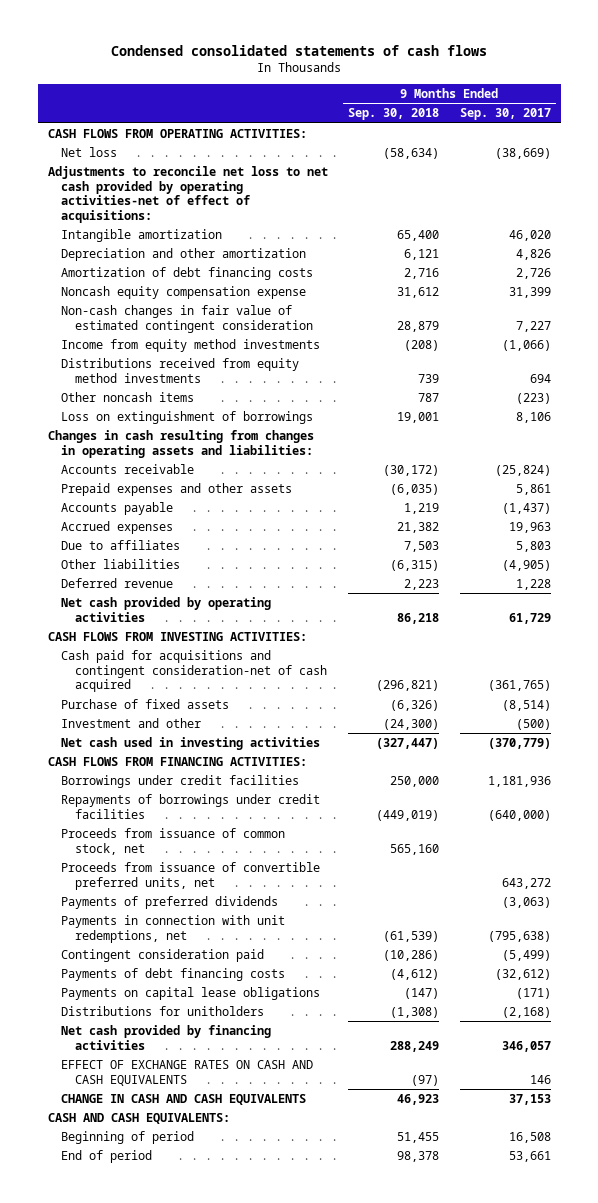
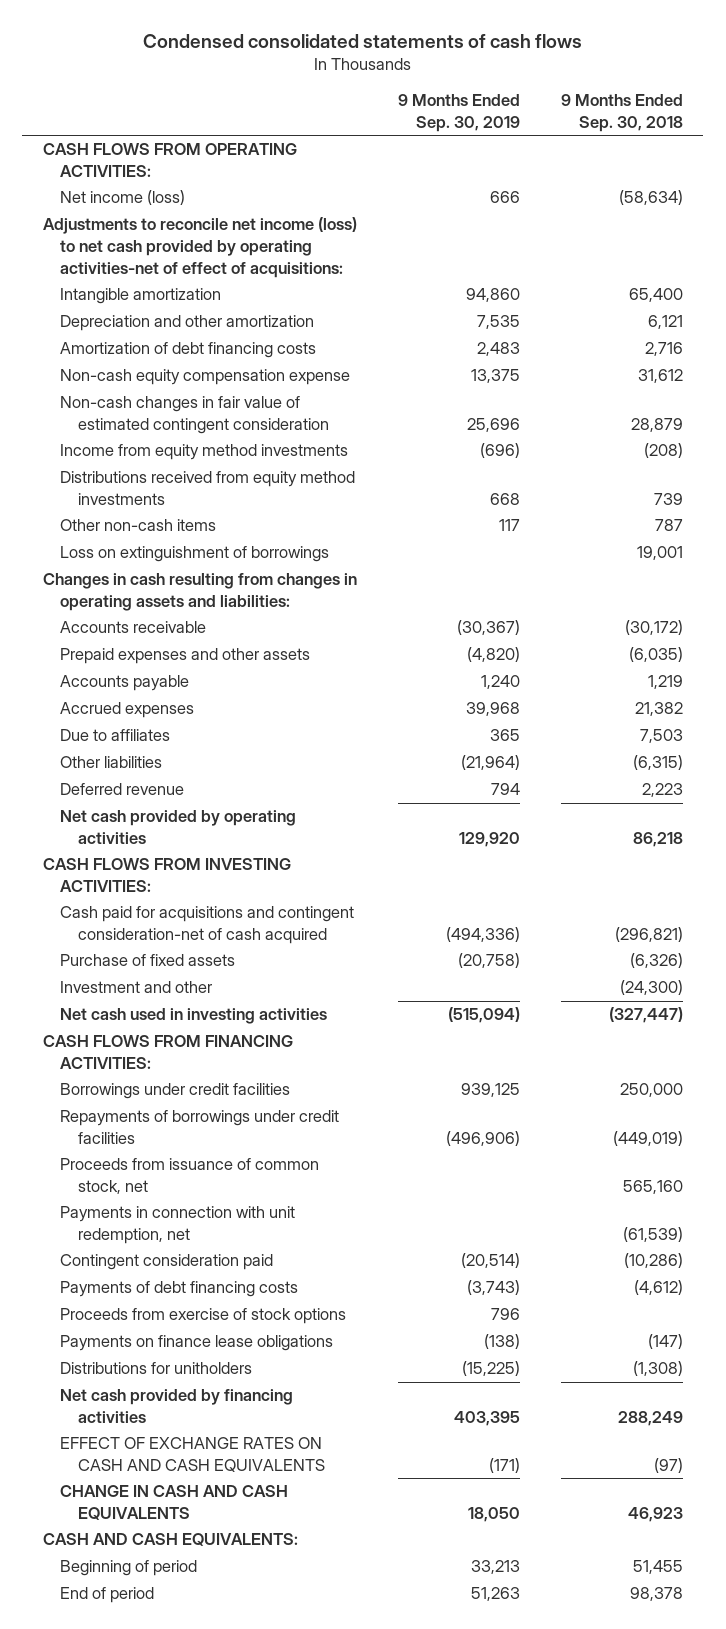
[459,108,551,121] Sep. 30, 2017 -> none
none -> [397,94,520,133] 9 Months Ended Sep. 30, 2019
[61,146,118,157] Net loss -> [60,190,186,206] Net income (loss)
[47,165,328,224] Adjustments to reconcile net loss to net cash provided by operating activities-net of effect of acquisitions: -> [42,217,357,278] Adjustments to reconcile net income (loss) to net cash provided by operating activities-net of effect of acquisitions:
[61,285,307,299] Noncash equity compensation expense -> [60,369,351,386] Non-cash equity compensation expense
[61,391,195,402] Other noncash items -> [60,519,217,532] Other non-cash items
[61,861,321,890] Proceeds from issuance of convertible preferred units, net -> none
[61,895,279,909] Payments of preferred dividends -> none
[61,914,286,943] Payments in connection with unit redemptions, net -> [60,1206,296,1245] Payments in connection with unit redemption, net
none -> [60,1308,347,1325] Proceeds from exercise of stock options
[61,986,321,1000] Payments on capital lease obligations -> [60,1335,334,1352] Payments on finance lease obligations

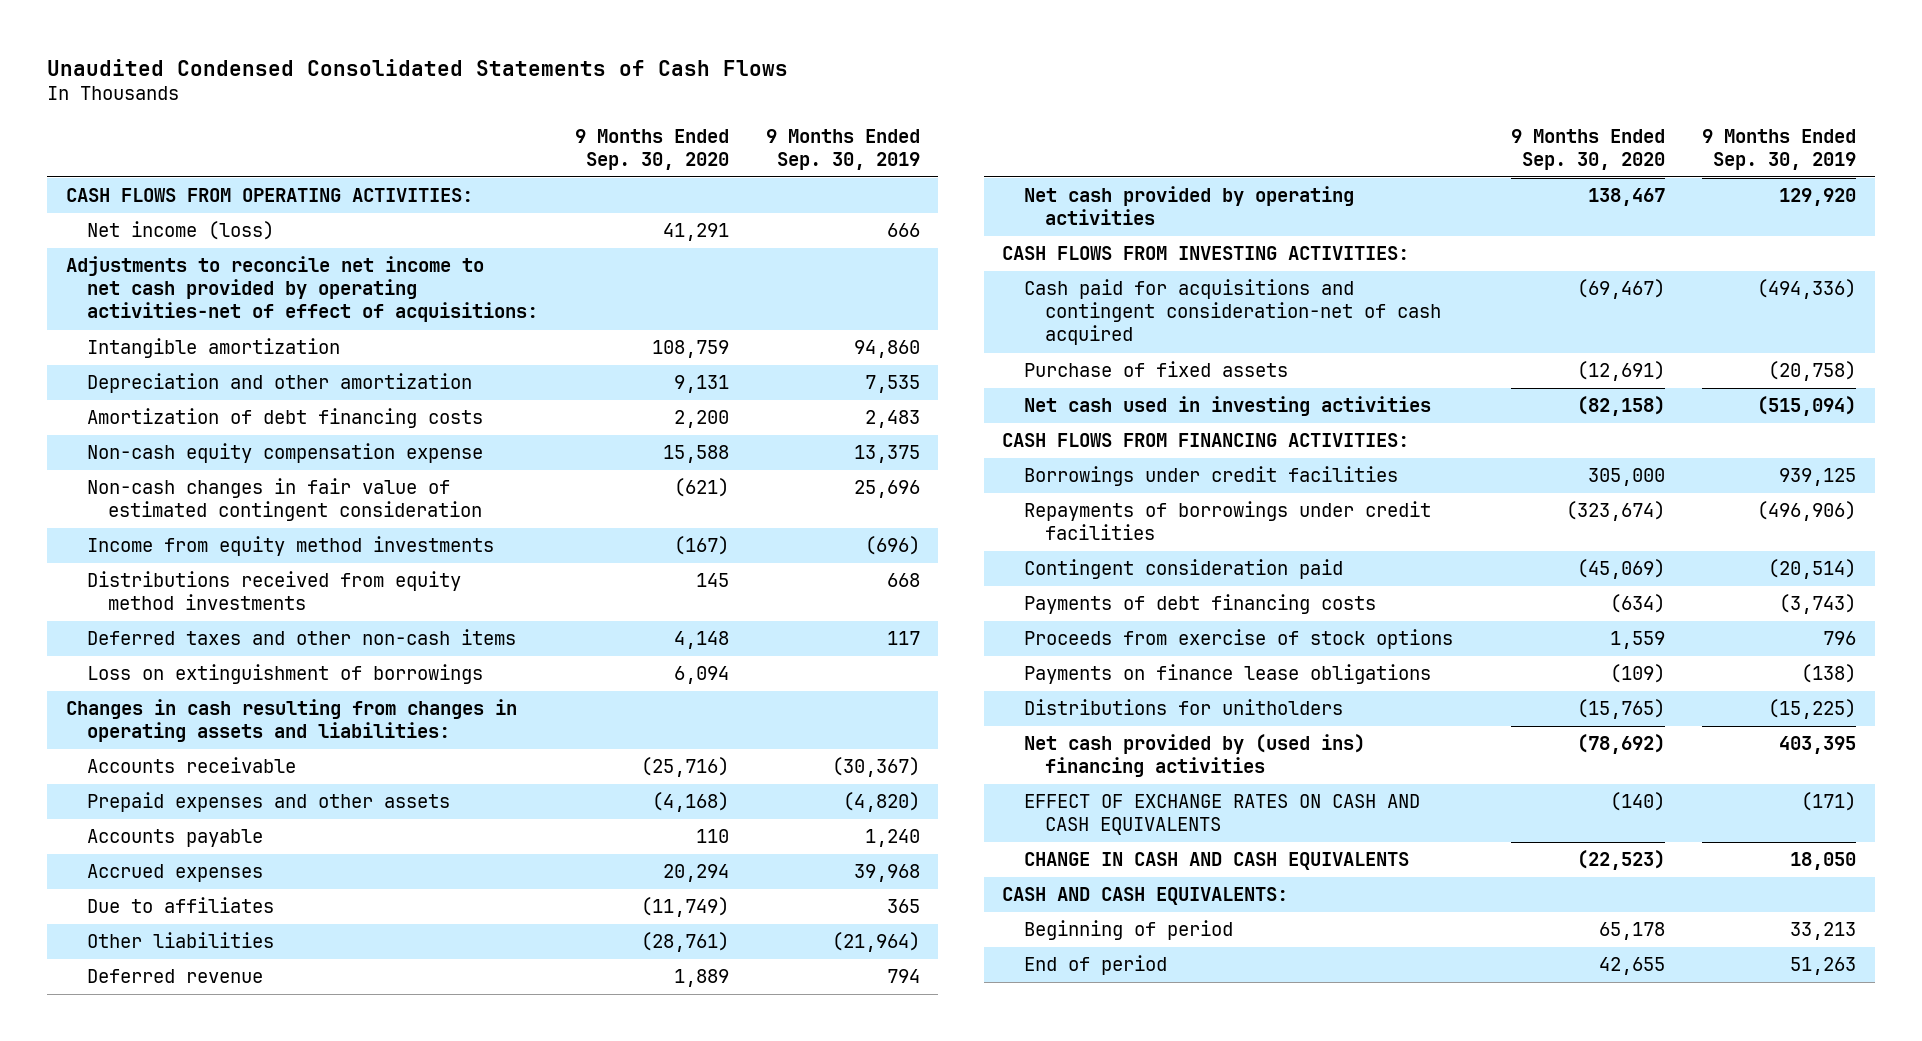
[142,33,582,48] Condensed consolidated statements of cash flows -> [47,58,789,76] Unaudited Condensed Consolidated Statements of Cash Flows
[560,94,683,133] 9 Months Ended Sep. 30, 2018 -> none
none -> [574,128,729,170] 9 Months Ended Sep. 30, 2020
[42,217,357,278] Adjustments to reconcile net income (loss) to net cash provided by operating activities-net of effect of acquisitions: -> [65,256,539,323] Adjustments to reconcile net income to net cash provided by operating activities-net of effect of acquisitions:
[60,519,217,532] Other non-cash items -> [87,629,517,646] Deferred taxes and other non-cash items
[60,981,213,994] Investment and other -> none
[60,1158,320,1195] Proceeds from issuance of common stock, net -> none
[60,1206,296,1245] Payments in connection with unit redemption, net -> none
[60,1389,294,1424] Net cash provided by financing activities -> [1023,734,1365,778] Net cash provided by (used ins) financing activities

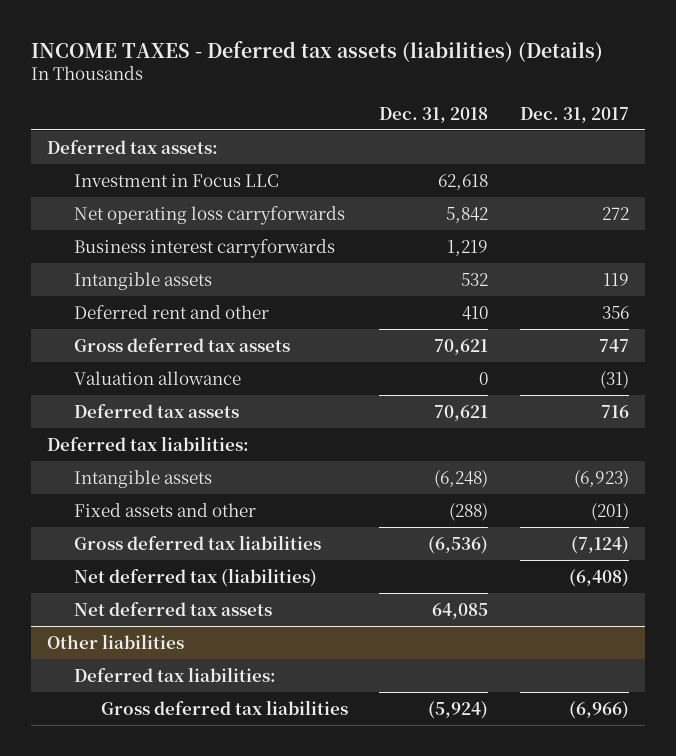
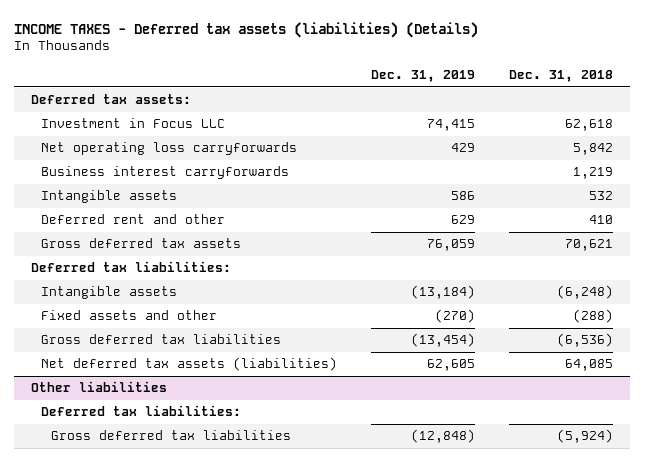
[520,106,630,123] Dec. 31, 2017 -> none
none -> [371,70,476,83] Dec. 31, 2019
[73,370,241,385] Valuation allowance -> none
[73,403,239,418] Deferred tax assets -> none
[73,567,317,587] Net deferred tax (liabilities) -> none
[73,601,272,616] Net deferred tax assets -> [41,357,338,372] Net deferred tax assets (liabilities)

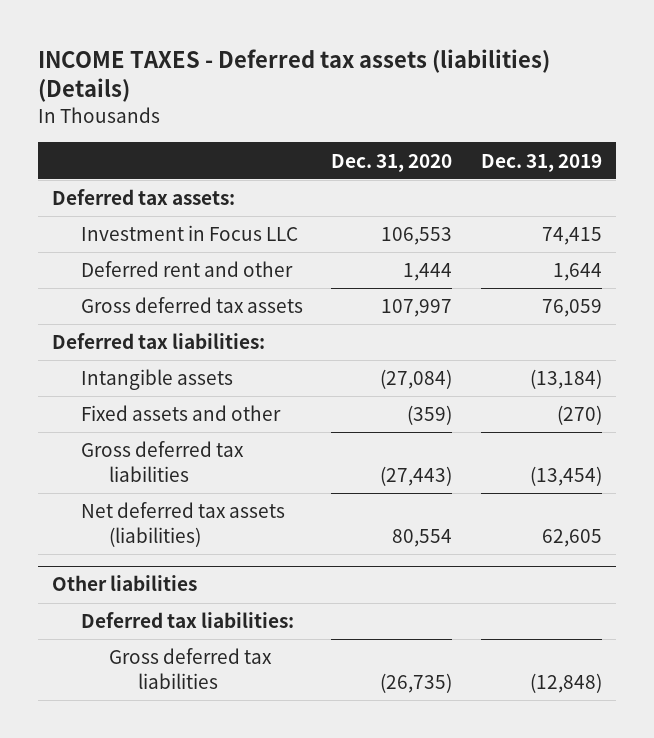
[509,70,614,83] Dec. 31, 2018 -> none
none -> [331,153,453,172] Dec. 31, 2020
[41,142,298,156] Net operating loss carryforwards -> none
[41,166,290,180] Business interest carryforwards -> none
[41,190,178,204] Intangible assets -> none
[451,215,476,225] 629 -> [552,263,602,282] 1,644

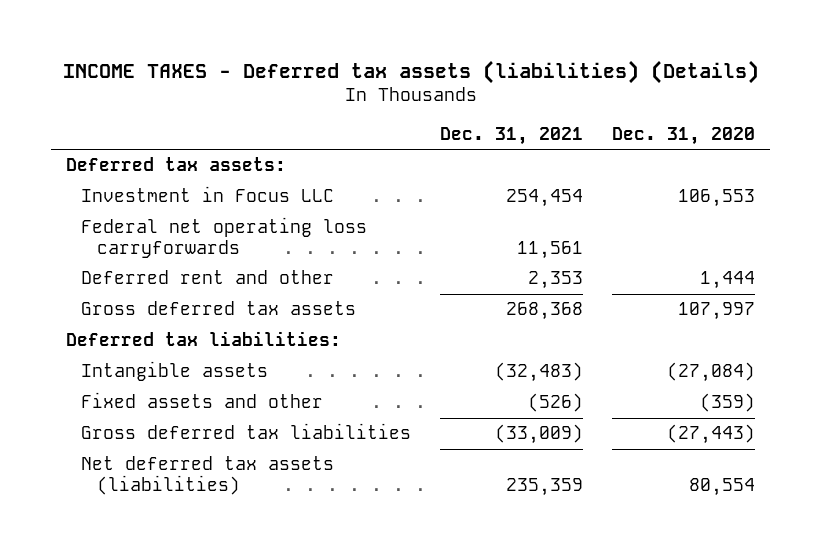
[480,153,602,172] Dec. 31, 2019 -> none
none -> [440,127,584,146] Dec. 31, 2021
none -> [81,217,368,258] Federal net operating loss carryforwards
[52,575,198,592] Other liabilities -> none
[80,612,294,629] Deferred tax liabilities: -> none
[109,648,273,689] Gross deferred tax liabilities -> none

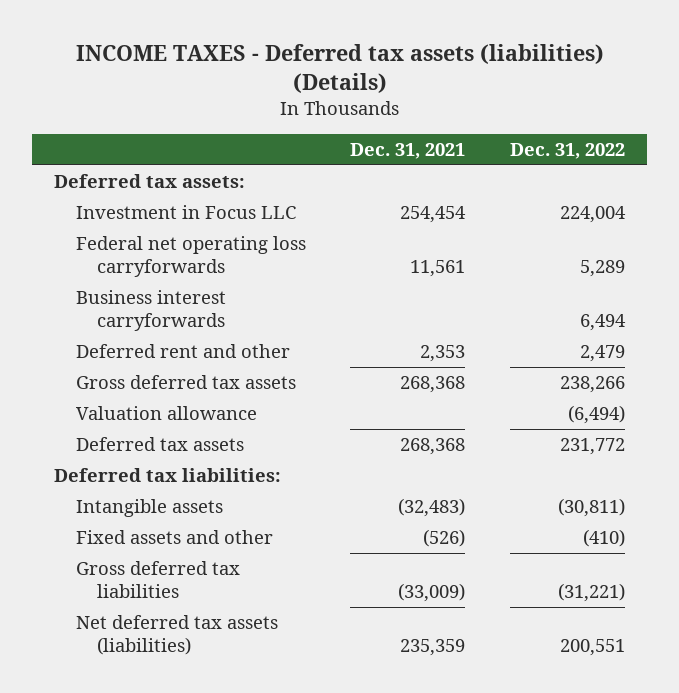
[612,127,756,146] Dec. 31, 2020 -> none
none -> [509,142,625,159] Dec. 31, 2022
none -> [75,290,226,332] Business interest carryforwards
none -> [75,406,257,421] Valuation allowance
none -> [75,437,244,452] Deferred tax assets

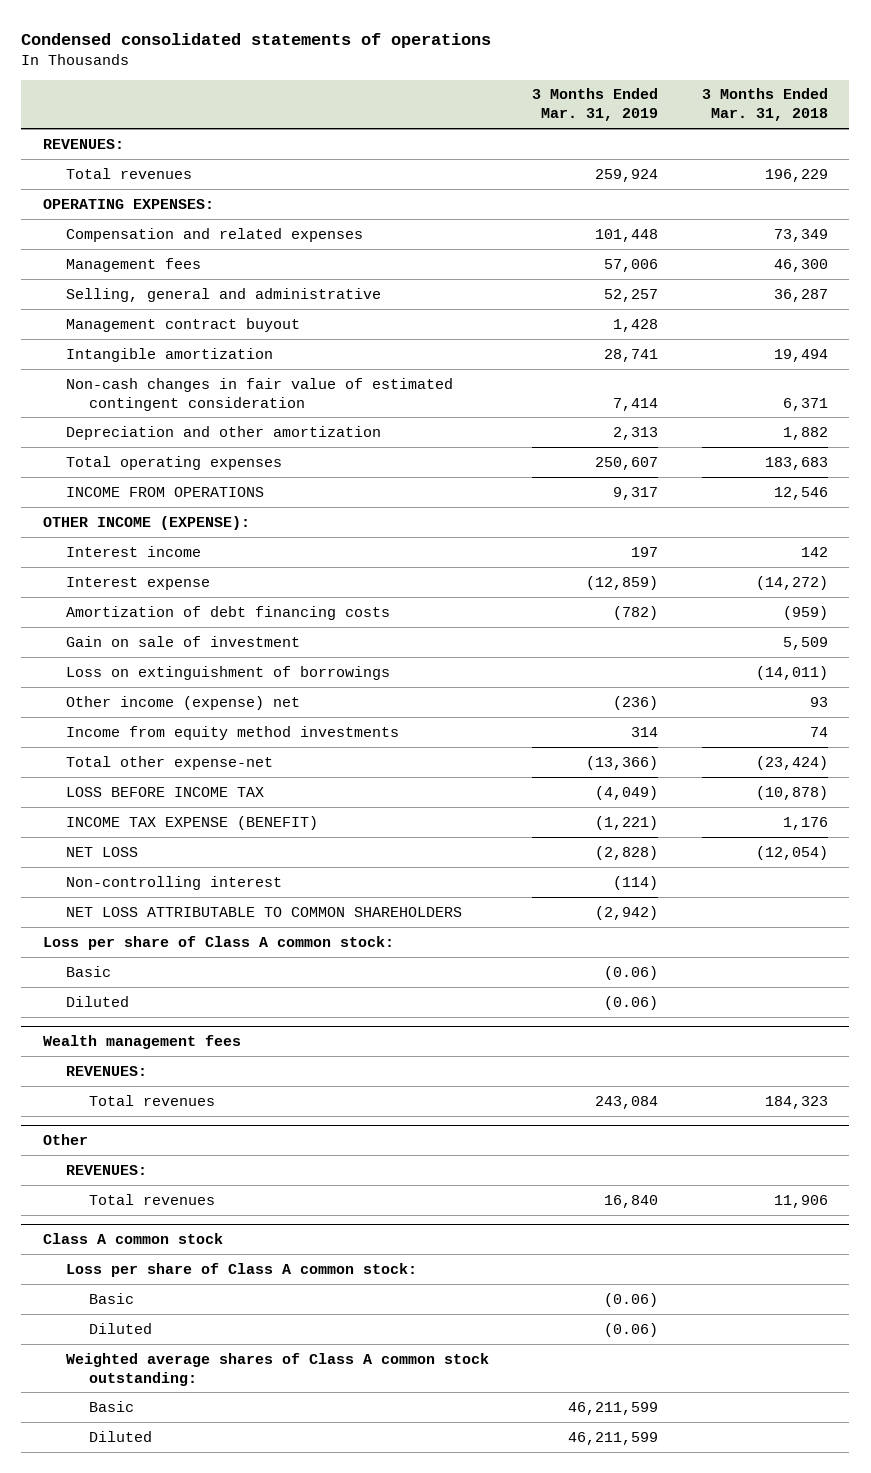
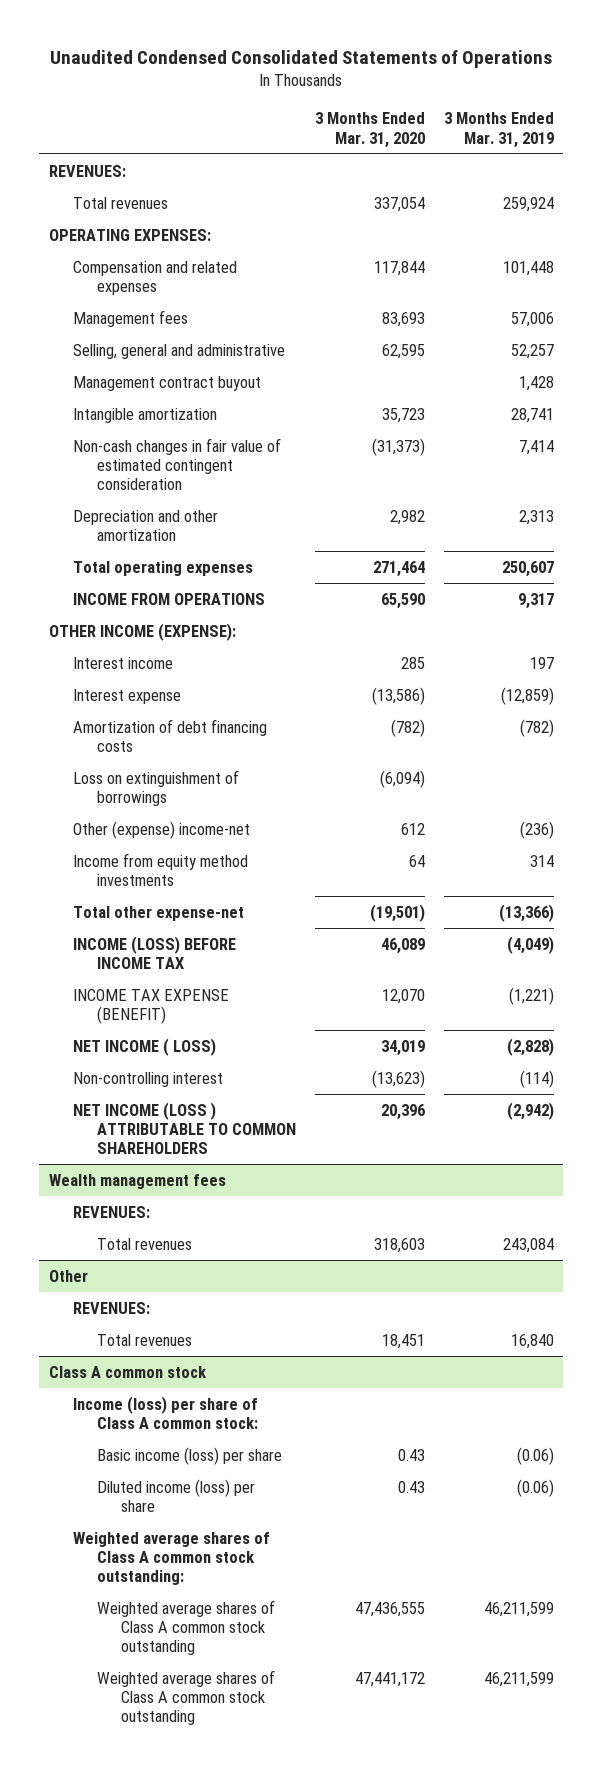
[21,32,492,48] Condensed consolidated statements of operations -> [50,50,553,69] Unaudited Condensed Consolidated Statements of Operations
[701,88,828,122] 3 Months Ended Mar. 31, 2018 -> none
none -> [314,112,425,148] 3 Months Ended Mar. 31, 2020
[65,635,300,647] Gain on sale of investment -> none
[65,695,300,710] Other income (expense) net -> [72,820,250,839] Other (expense) income-net
[65,786,264,797] LOSS BEFORE INCOME TAX -> [72,935,236,969] INCOME (LOSS) BEFORE INCOME TAX
[65,846,138,857] NET LOSS -> [72,1037,216,1056] NET INCOME ( LOSS)
[43,935,395,950] Loss per share of Class A common stock: -> none
[65,965,111,977] Basic -> none
[65,995,129,1007] Diluted -> none
[65,906,462,917] NET LOSS ATTRIBUTABLE TO COMMON SHAREHOLDERS -> [72,1101,296,1155] NET INCOME (LOSS ) ATTRIBUTABLE TO COMMON SHAREHOLDERS
[65,1262,417,1277] Loss per share of Class A common stock: -> [72,1395,258,1429] Income (loss) per share of Class A common stock:
[88,1292,134,1304] Basic -> [96,1446,282,1465] Basic income (loss) per share
[88,1322,152,1334] Diluted -> [96,1478,255,1512] Diluted income (loss) per share
[88,1400,134,1412] Basic -> [96,1599,275,1656] Weighted average shares of Class A common stock outstanding
[88,1430,152,1442] Diluted -> [96,1669,275,1726] Weighted average shares of Class A common stock outstanding

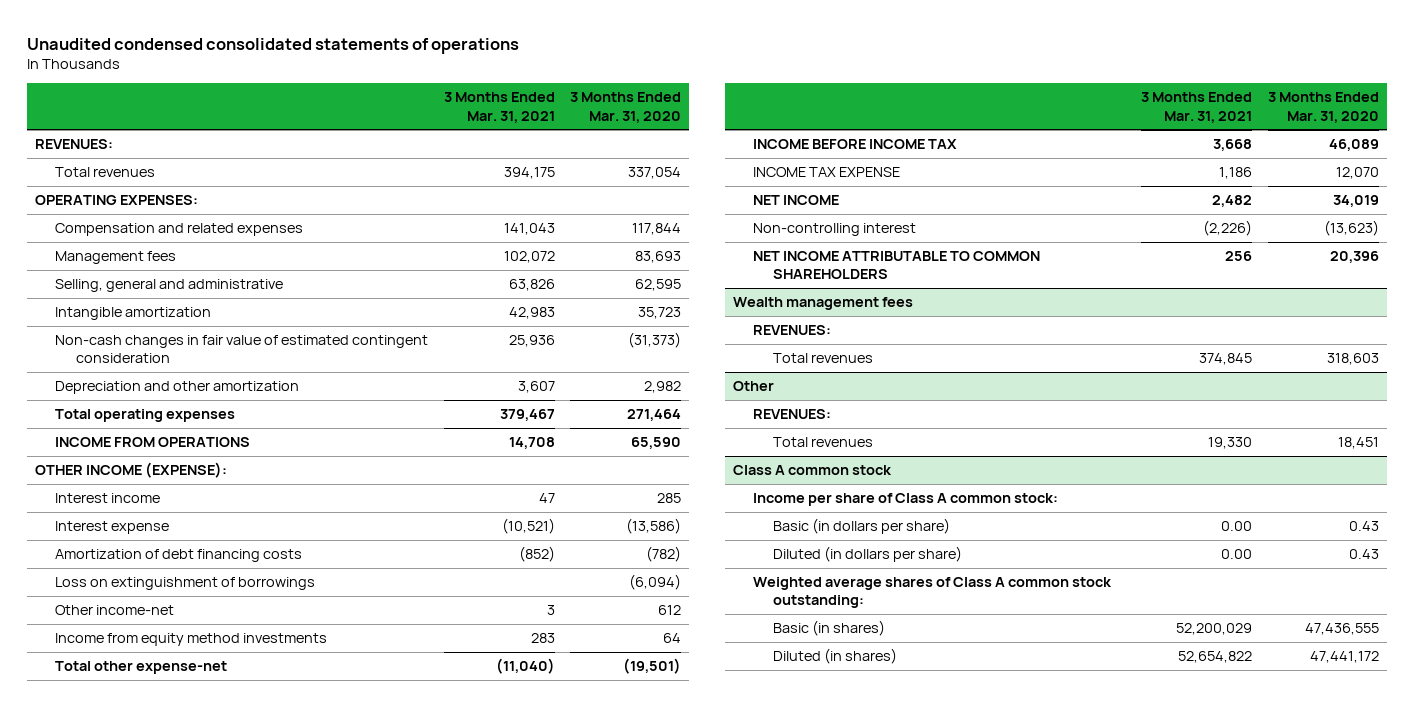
[50,50,553,69] Unaudited Condensed Consolidated Statements of Operations -> [27,37,520,54] Unaudited condensed consolidated statements of operations
[443,112,554,148] 3 Months Ended Mar. 31, 2019 -> none
none -> [443,92,555,123] 3 Months Ended Mar. 31, 2021
[72,375,261,391] Management contract buyout -> none
[72,820,250,839] Other (expense) income-net -> [55,605,175,616] Other income-net
[72,935,236,969] INCOME (LOSS) BEFORE INCOME TAX -> [752,139,957,150] INCOME BEFORE INCOME TAX
[72,988,229,1024] INCOME TAX EXPENSE (BENEFIT) -> [752,167,900,178] INCOME TAX EXPENSE
[72,1037,216,1056] NET INCOME ( LOSS) -> [752,195,839,206] NET INCOME
[72,1101,296,1155] NET INCOME (LOSS ) ATTRIBUTABLE TO COMMON SHAREHOLDERS -> [752,251,1040,280] NET INCOME ATTRIBUTABLE TO COMMON SHAREHOLDERS
[72,1395,258,1429] Income (loss) per share of Class A common stock: -> [752,493,1058,507] Income per share of Class A common stock:
[96,1446,282,1465] Basic income (loss) per share -> [773,518,951,535] Basic (in dollars per share)
[96,1478,255,1512] Diluted income (loss) per share -> [773,546,963,563] Diluted (in dollars per share)
[96,1599,275,1656] Weighted average shares of Class A common stock outstanding -> [773,620,886,637] Basic (in shares)
[96,1669,275,1726] Weighted average shares of Class A common stock outstanding -> [773,648,898,665] Diluted (in shares)

